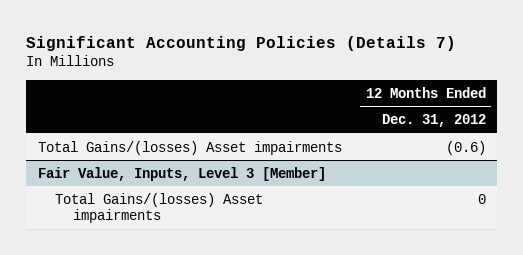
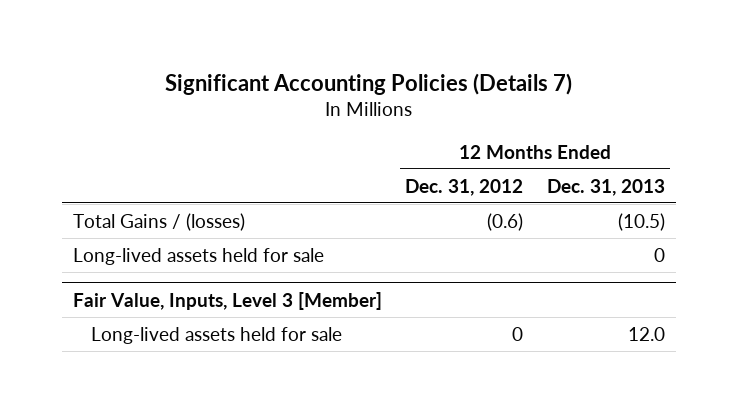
none -> [546,178,665,196] Dec. 31, 2013
[37,140,342,155] Total Gains/(losses) Asset impairments -> [73,212,246,231] Total Gains / (losses)
none -> [73,247,325,265] Long-lived assets held for sale
[55,192,264,223] Total Gains/(losses) Asset impairments -> none
none -> [90,326,342,344] Long-lived assets held for sale

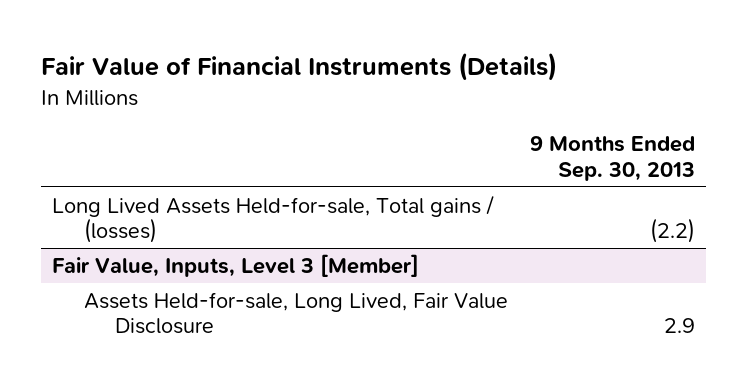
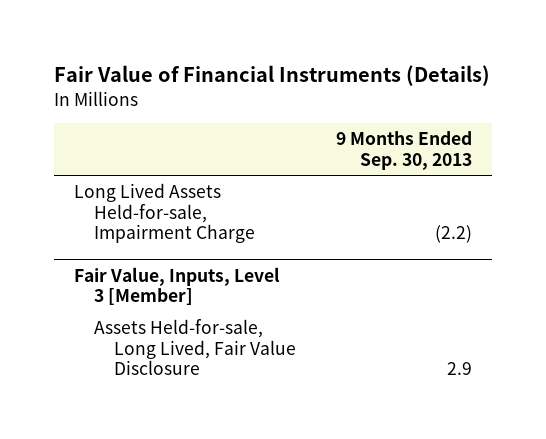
[52,194,495,244] Long Lived Assets Held-for-sale, Total gains / (losses) -> [74,183,256,244] Long Lived Assets Held-for-sale, Impairment Charge

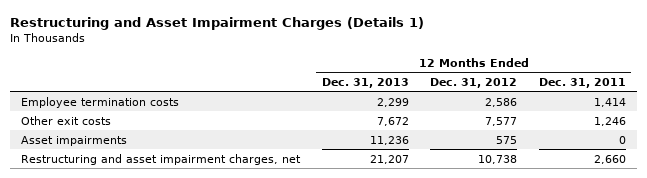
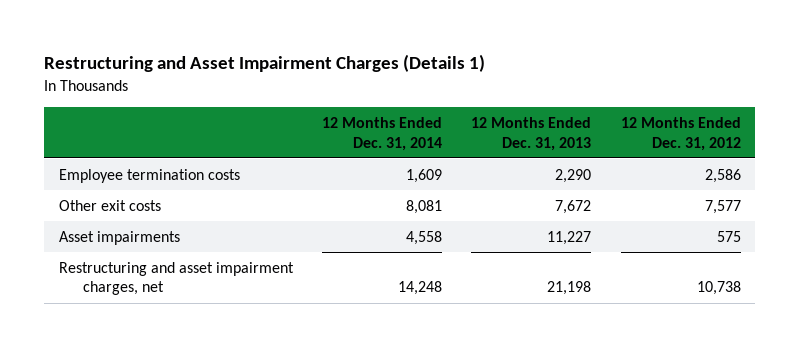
[538,77,626,88] Dec. 31, 2011 -> none
none -> [322,116,443,151] 12 Months Ended Dec. 31, 2014
[376,97,409,107] 2,299 -> [555,168,592,183] 2,290
[369,135,409,145] 11,236 -> [547,230,592,245] 11,227
[369,154,409,164] 21,207 -> [547,281,592,296] 21,198

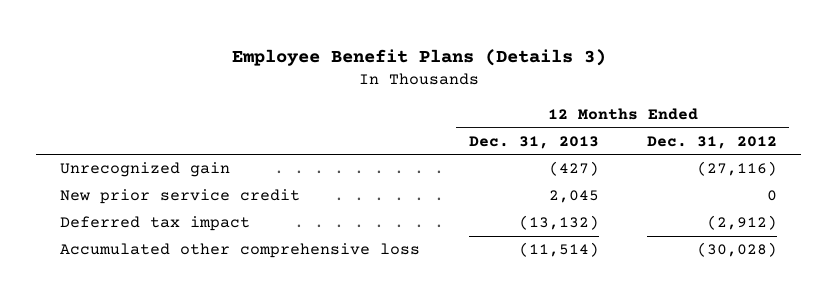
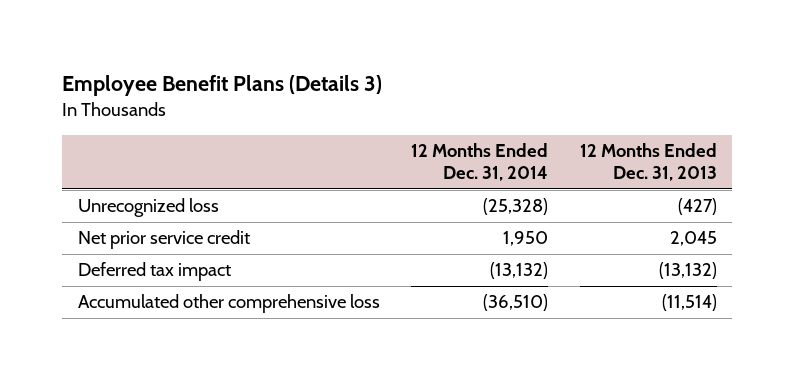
[647,135,778,149] Dec. 31, 2012 -> none
none -> [411,143,549,182] 12 Months Ended Dec. 31, 2014
[60,162,231,178] Unrecognized gain -> [77,198,219,218] Unrecognized loss
[60,189,301,205] New prior service credit -> [77,230,250,250] Net prior service credit

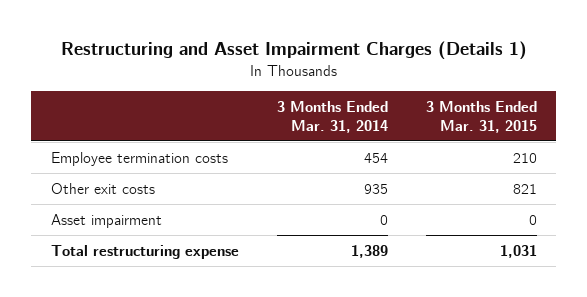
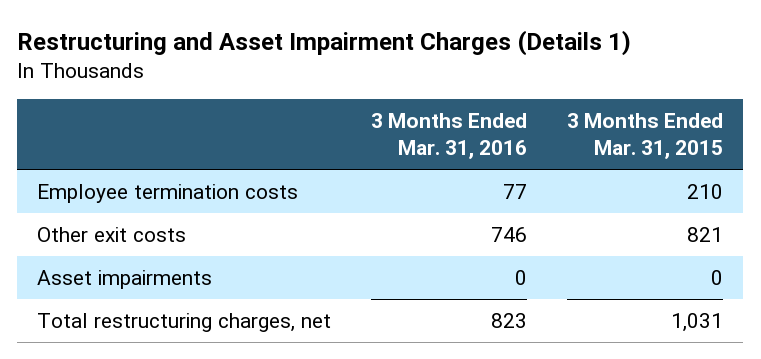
[276,100,388,133] 3 Months Ended Mar. 31, 2014 -> none
none -> [371,112,528,160] 3 Months Ended Mar. 31, 2016
[50,213,162,228] Asset impairment -> [37,269,213,289] Asset impairments
[50,244,239,259] Total restructuring expense -> [37,312,332,332] Total restructuring charges, net

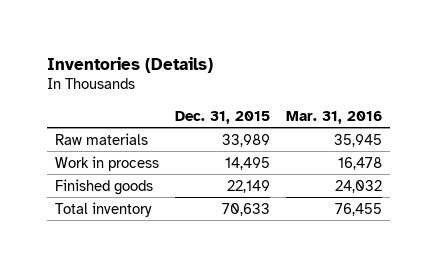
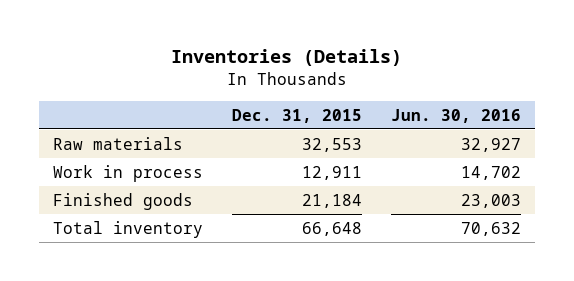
[285,110,382,124] Mar. 31, 2016 -> none
none -> [390,108,521,123] Jun. 30, 2016
[222,133,271,147] 33,989 -> [302,137,363,152] 32,553
[225,156,271,170] 14,495 -> [302,165,363,180] 12,911
[227,179,271,193] 22,149 -> [302,193,363,208] 21,184
[222,202,271,216] 70,633 -> [302,221,363,236] 66,648

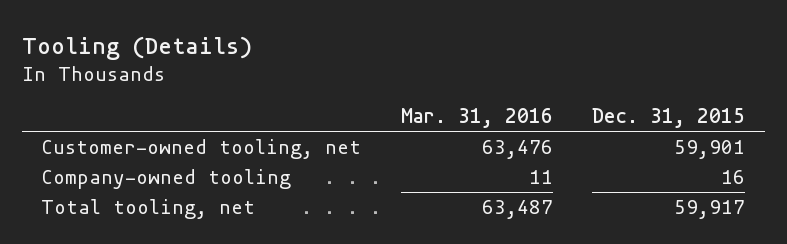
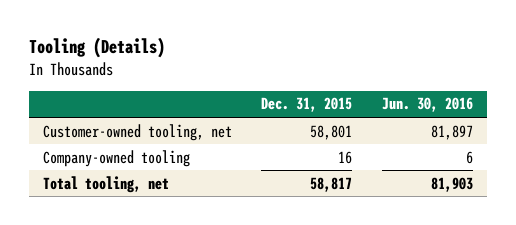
[400,108,553,129] Mar. 31, 2016 -> none
none -> [381,97,473,113] Jun. 30, 2016
[674,139,746,159] 59,901 -> [310,124,353,140] 58,801
[674,199,746,219] 59,917 -> [310,176,353,192] 58,817

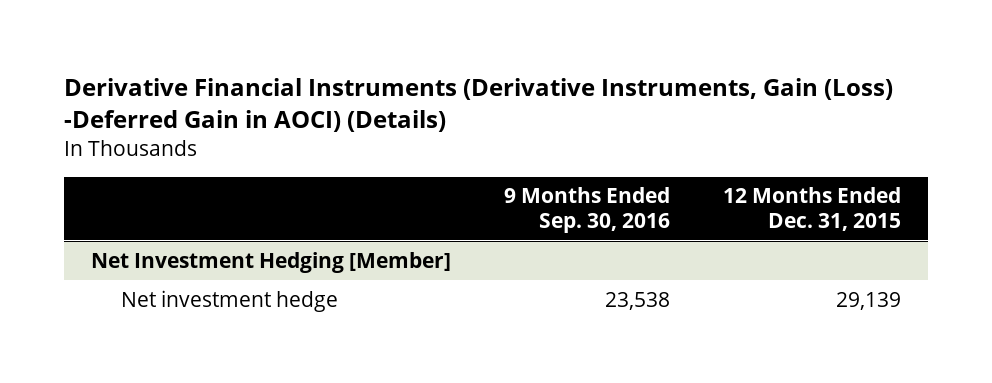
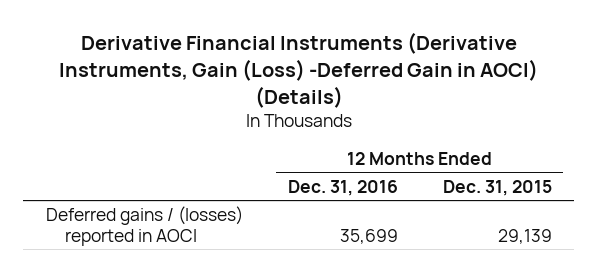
[503,187,670,233] 9 Months Ended Sep. 30, 2016 -> none
none -> [287,179,398,196] Dec. 31, 2016
[90,251,451,273] Net Investment Hedging [Member] -> none
[121,289,339,312] Net investment hedge -> [45,206,243,246] Deferred gains / (losses) reported in AOCI

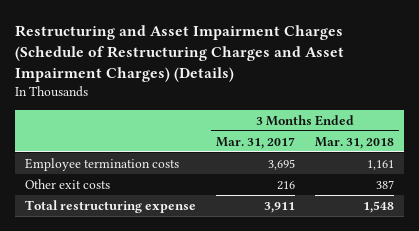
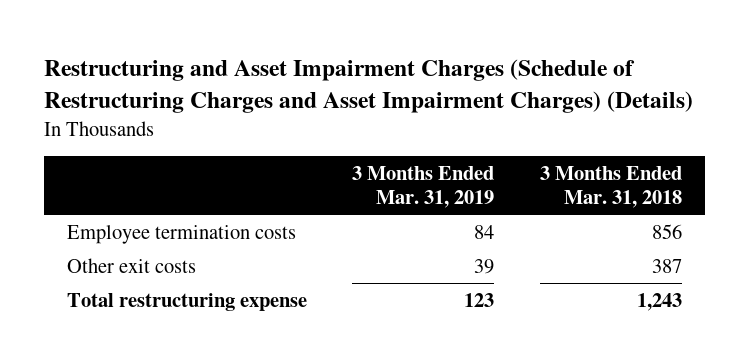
[216,136,296,149] Mar. 31, 2017 -> none
none -> [352,165,495,209] 3 Months Ended Mar. 31, 2019
[367,159,395,170] 1,161 -> [651,223,682,239] 856
[363,200,395,213] 1,548 -> [636,292,682,311] 1,243

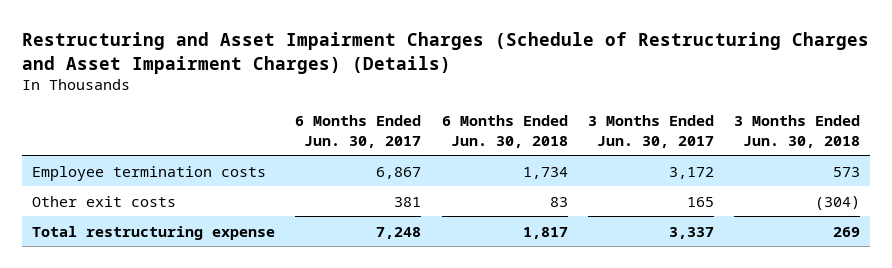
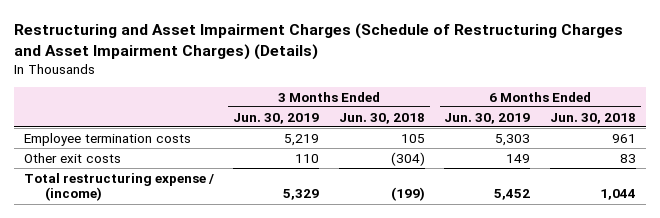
[295,114,422,148] 6 Months Ended Jun. 30, 2017 -> none
[587,114,714,148] 3 Months Ended Jun. 30, 2017 -> none
none -> [233,112,320,124] Jun. 30, 2019
none -> [444,112,531,124] Jun. 30, 2019
[522,166,568,179] 1,734 -> [611,133,636,143] 961
[832,166,860,177] 573 -> [400,133,425,143] 105
[32,225,276,240] Total restructuring expense -> [23,172,214,202] Total restructuring expense / (income)
[522,226,568,239] 1,817 -> [599,189,636,201] 1,044
[832,226,860,237] 269 -> [390,187,425,202] (199)

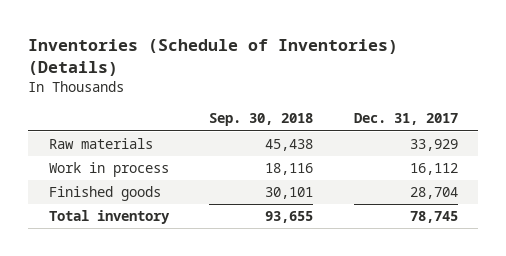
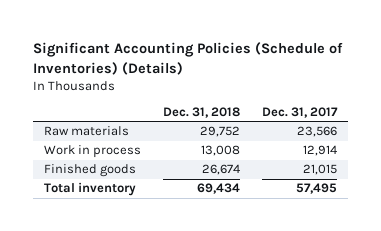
[28,38,399,76] Inventories (Schedule of Inventories) (Details) -> [33,41,344,75] Significant Accounting Policies (Schedule of Inventories) (Details)
[209,113,314,127] Sep. 30, 2018 -> none
none -> [162,107,240,119] Dec. 31, 2018
[409,139,458,152] 33,929 -> [296,126,337,138] 23,566
[409,163,458,176] 16,112 -> [302,145,337,157] 12,914
[409,187,458,200] 28,704 -> [302,164,337,176] 21,015
[409,211,458,224] 78,745 -> [295,183,337,195] 57,495

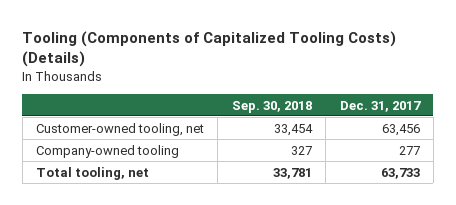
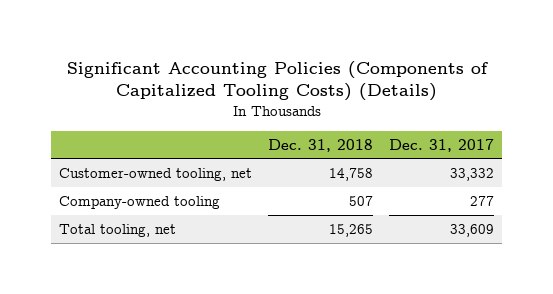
[22,30,397,68] Tooling (Components of Capitalized Tooling Costs) (Details) -> [66,60,488,102] Significant Accounting Policies (Components of Capitalized Tooling Costs) (Details)
[231,100,312,113] Sep. 30, 2018 -> none
none -> [268,138,374,152] Dec. 31, 2018
[381,123,420,136] 63,456 -> [450,167,495,181] 33,332
[380,167,420,179] 63,733 -> [450,223,495,237] 33,609

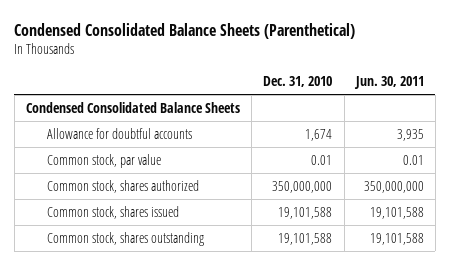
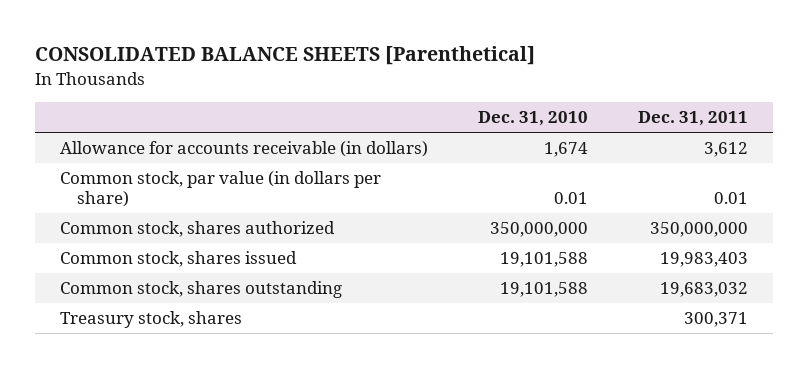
[14,22,356,39] Condensed Consolidated Balance Sheets (Parenthetical) -> [34,46,535,66] CONSOLIDATED BALANCE SHEETS [Parenthetical]
[353,76,424,90] Jun. 30, 2011 -> none
none -> [637,111,748,127] Dec. 31, 2011
[25,101,240,113] Condensed Consolidated Balance Sheets -> none
[47,127,193,139] Allowance for doubtful accounts -> [59,141,428,158] Allowance for accounts receivable (in dollars)
[47,153,162,168] Common stock, par value -> [59,171,381,208] Common stock, par value (in dollars per share)
none -> [59,311,242,329] Treasury stock, shares

